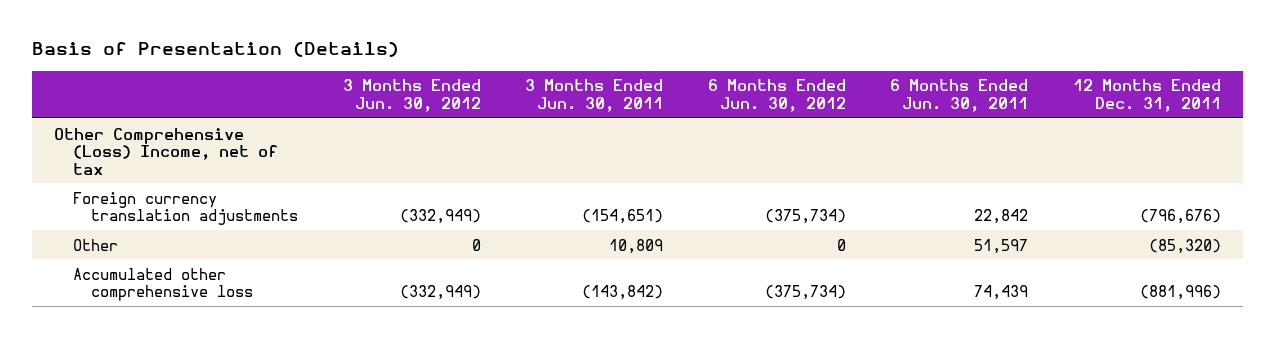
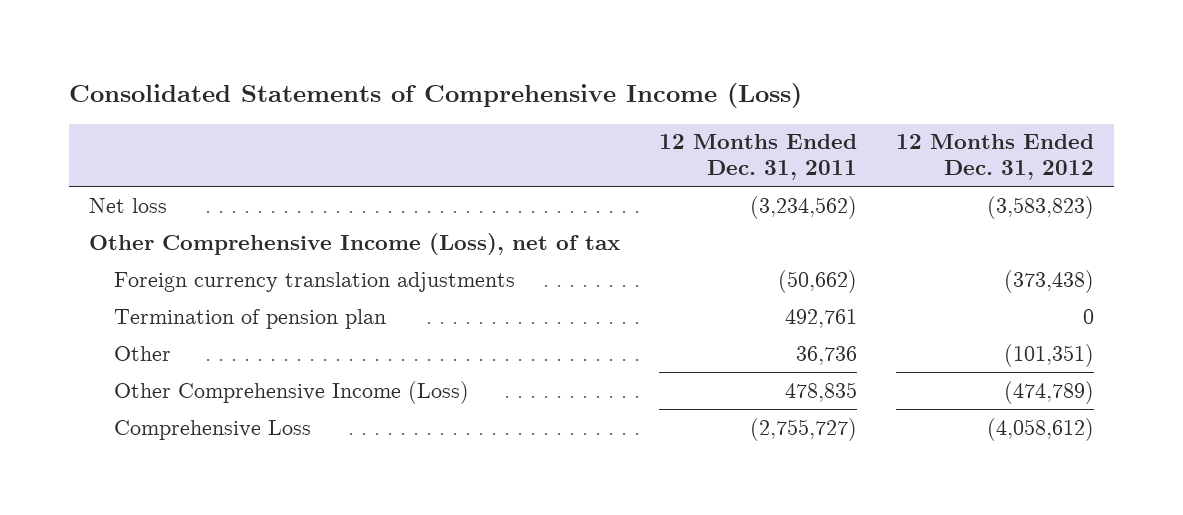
[31,41,399,58] Basis of Presentation (Details) -> [69,83,803,109] Consolidated Statements of Comprehensive Income (Loss)
[342,79,481,112] 3 Months Ended Jun. 30, 2012 -> none
[525,79,664,112] 3 Months Ended Jun. 30, 2011 -> none
[707,79,846,112] 6 Months Ended Jun. 30, 2012 -> none
[890,79,1029,112] 6 Months Ended Jun. 30, 2011 -> none
none -> [896,134,1095,181] 12 Months Ended Dec. 31, 2012
none -> [88,197,167,213] Net loss
[54,127,278,175] Other Comprehensive (Loss) Income, net of tax -> [88,232,620,255] Other Comprehensive Income (Loss), net of tax
[1139,209,1221,225] (796,676) -> [778,269,858,293] (50,662)
none -> [114,308,387,329] Termination of pension plan
[1148,238,1221,254] (85,320) -> [796,345,858,365] 36,736
[72,267,254,302] Accumulated other comprehensive loss -> [114,380,470,404] Other Comprehensive Income (Loss)
[1139,285,1221,301] (881,996) -> [785,381,858,402] 478,835
none -> [114,419,312,440] Comprehensive Loss

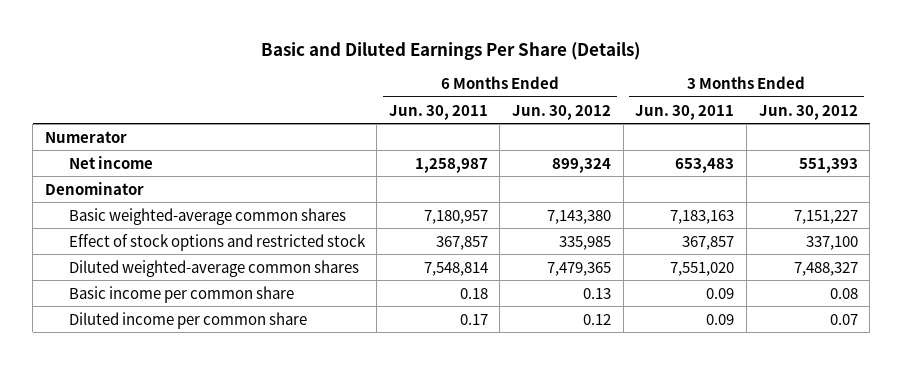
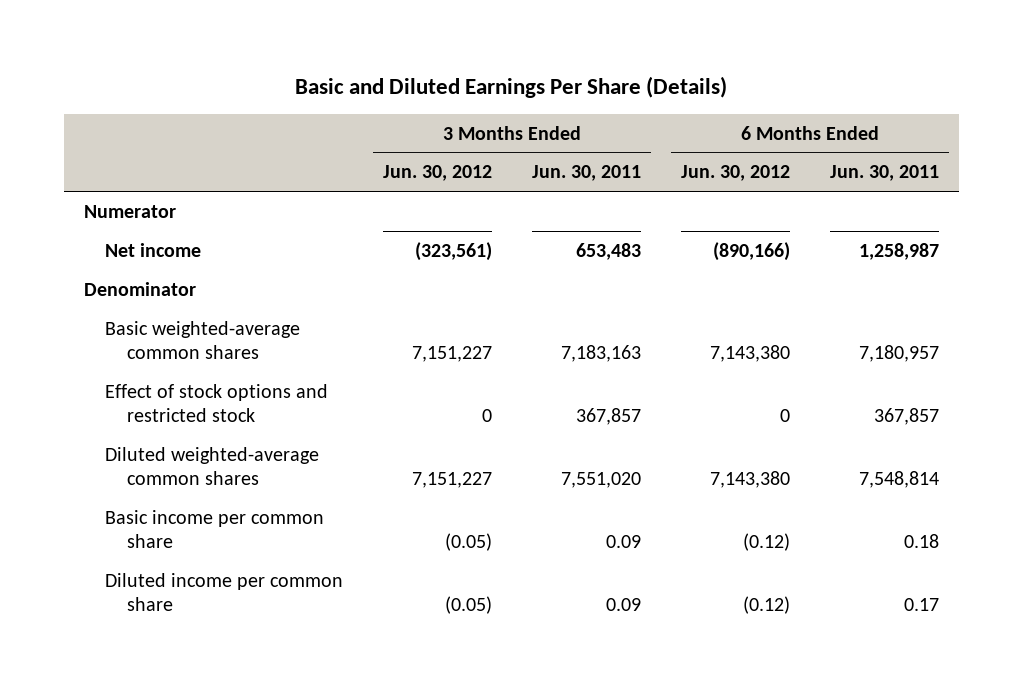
[552,157,612,173] 899,324 -> [713,241,791,261] (890,166)
[798,157,858,173] 551,393 -> [415,241,493,261] (323,561)
[559,235,612,250] 335,985 -> [780,408,791,422] 0
[805,235,858,250] 337,100 -> [482,408,493,422] 0
[547,261,612,276] 7,479,365 -> [710,470,791,488] 7,143,380
[793,261,858,276] 7,488,327 -> [412,471,493,488] 7,151,227
[583,287,612,299] 0.13 -> [743,532,791,551] (0.12)
[829,287,858,299] 0.08 -> [445,532,493,551] (0.05)
[583,313,612,325] 0.12 -> [743,595,791,614] (0.12)
[829,313,858,325] 0.07 -> [445,595,493,614] (0.05)

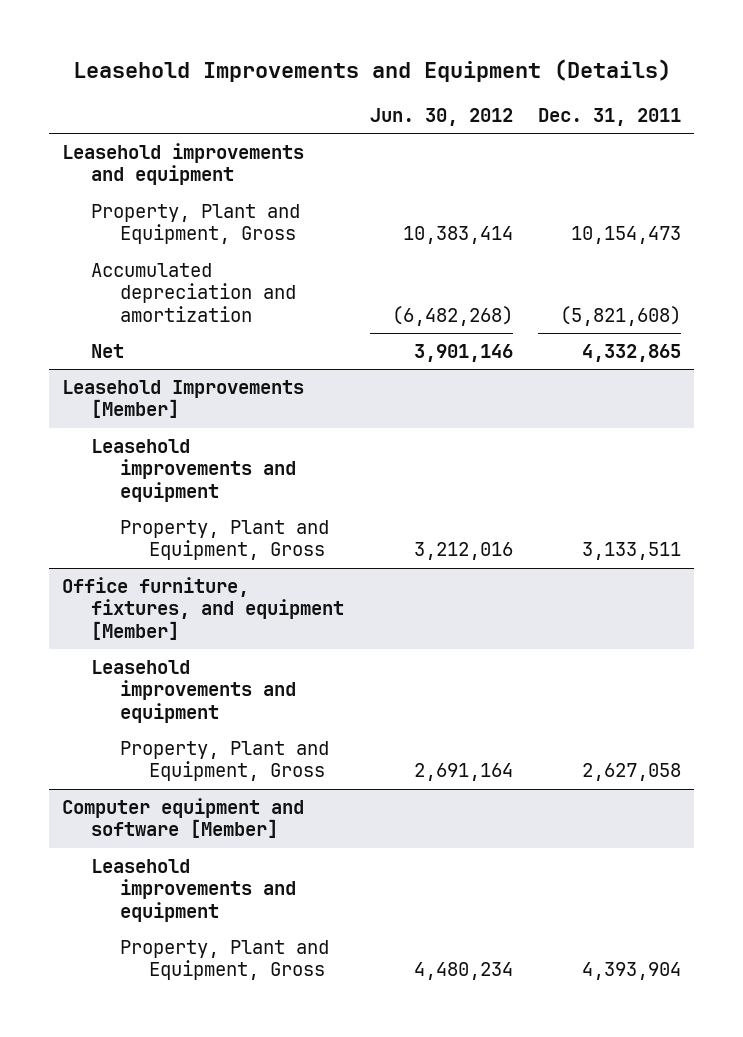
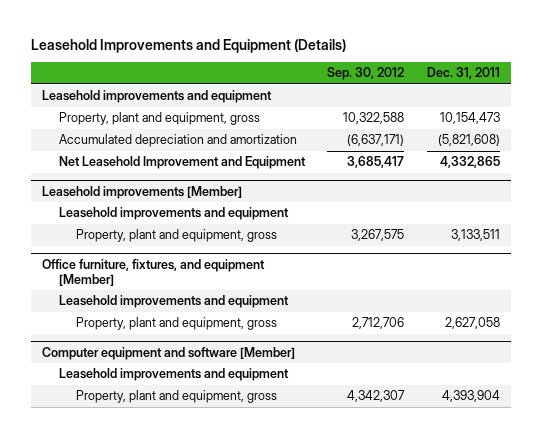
[369,107,513,126] Jun. 30, 2012 -> none
none -> [327,67,405,81] Sep. 30, 2012
[90,203,300,245] Property, Plant and Equipment, Gross -> [58,112,260,126] Property, plant and equipment, gross
[90,343,124,358] Net -> [58,156,306,170] Net Leasehold Improvement and Equipment
[61,379,304,419] Leasehold Improvements [Member] -> [41,185,242,199] Leasehold improvements [Member]
[119,519,329,561] Property, Plant and Equipment, Gross -> [75,229,277,243] Property, plant and equipment, gross
[119,740,329,782] Property, Plant and Equipment, Gross -> [75,317,277,331] Property, plant and equipment, gross
[119,939,329,981] Property, Plant and Equipment, Gross -> [75,390,277,404] Property, plant and equipment, gross

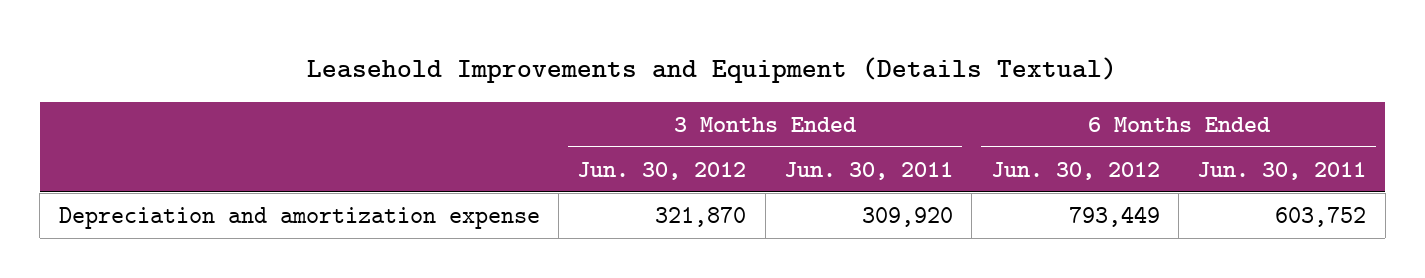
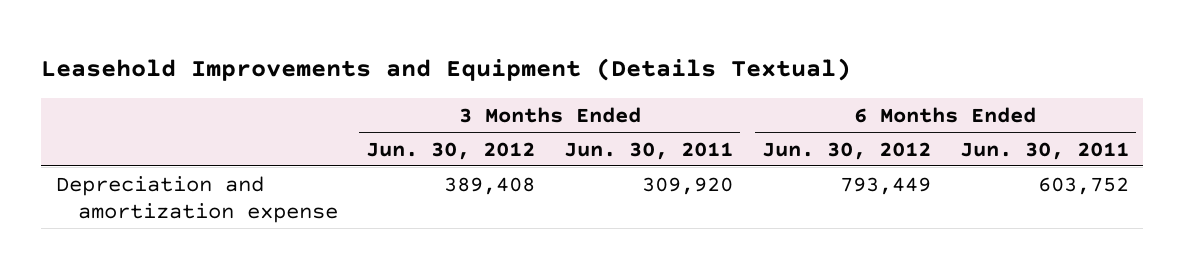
[655,206,747,227] 321,870 -> [444,176,536,195] 389,408

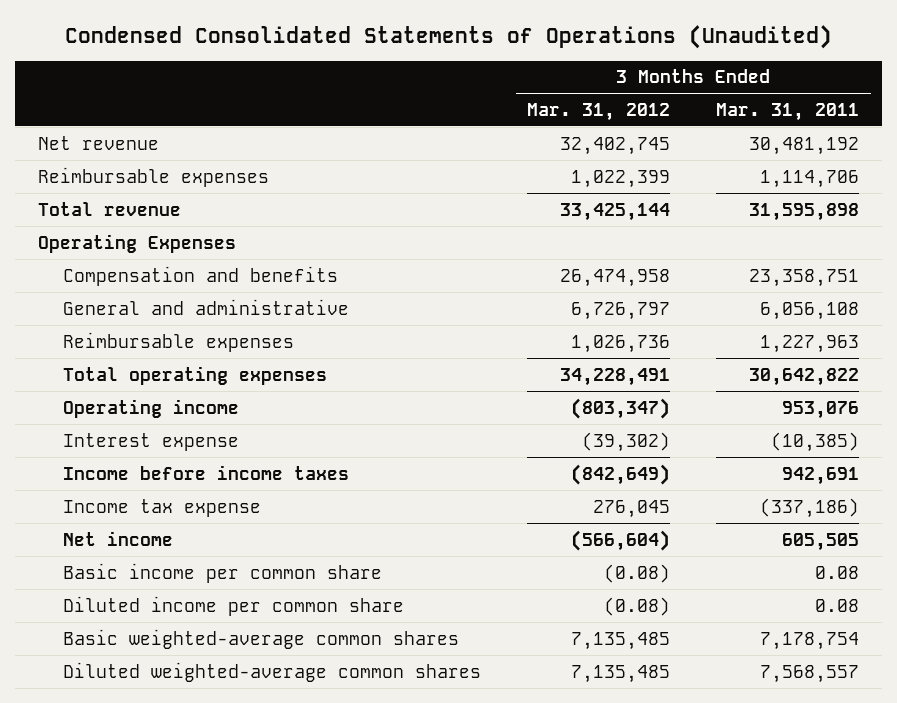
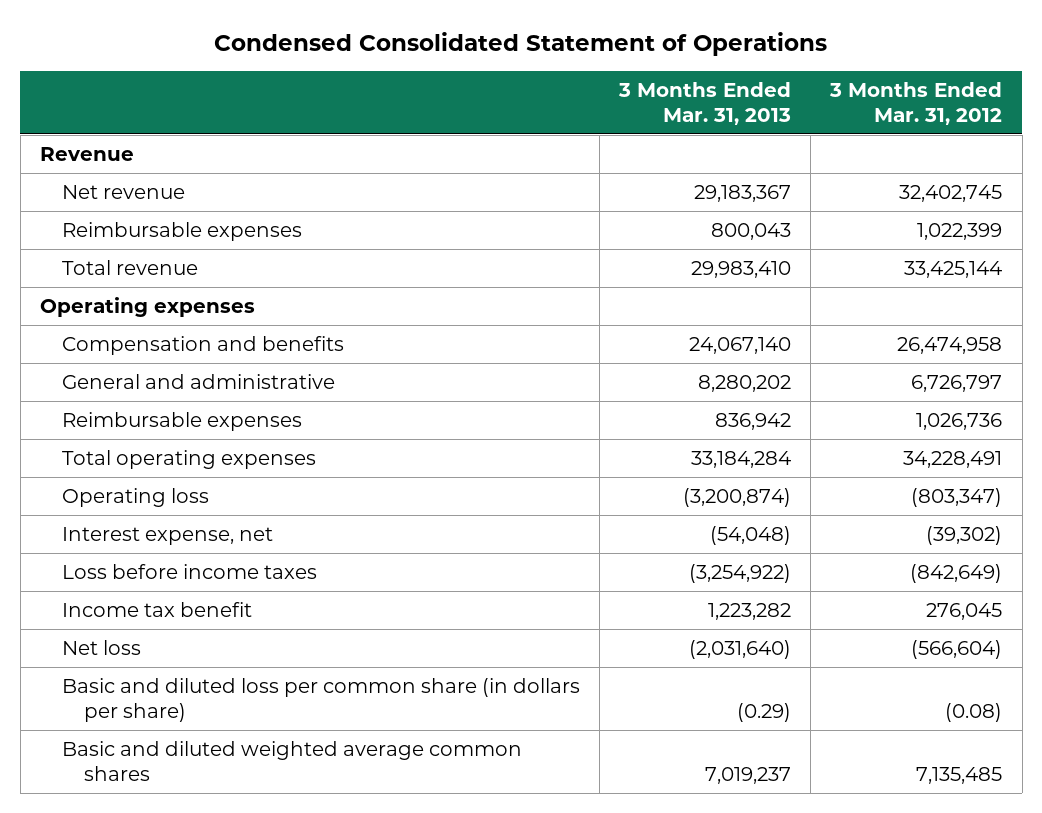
[64,24,832,49] Condensed Consolidated Statements of Operations (Unaudited) -> [214,32,828,57] Condensed Consolidated Statement of Operations
[716,102,860,121] Mar. 31, 2011 -> none
none -> [618,81,792,125] 3 Months Ended Mar. 31, 2013
none -> [39,146,134,161] Revenue
[38,233,237,253] Operating Expenses -> [39,296,255,317] Operating expenses
[63,595,405,616] Diluted income per common share -> none
[63,661,482,682] Diluted weighted-average common shares -> none
[63,398,240,418] Operating income -> [61,487,209,507] Operating loss
[63,432,240,451] Interest expense -> [61,526,273,545] Interest expense, net
[63,464,350,480] Income before income taxes -> [61,563,317,579] Loss before income taxes
[63,498,262,517] Income tax expense -> [61,601,252,617] Income tax benefit
[63,530,174,546] Net income -> [61,639,141,655] Net loss
[63,562,383,583] Basic income per common share -> [61,677,580,723] Basic and diluted loss per common share (in dollars per share)
[63,628,460,649] Basic weighted-average common shares -> [61,740,522,782] Basic and diluted weighted average common shares

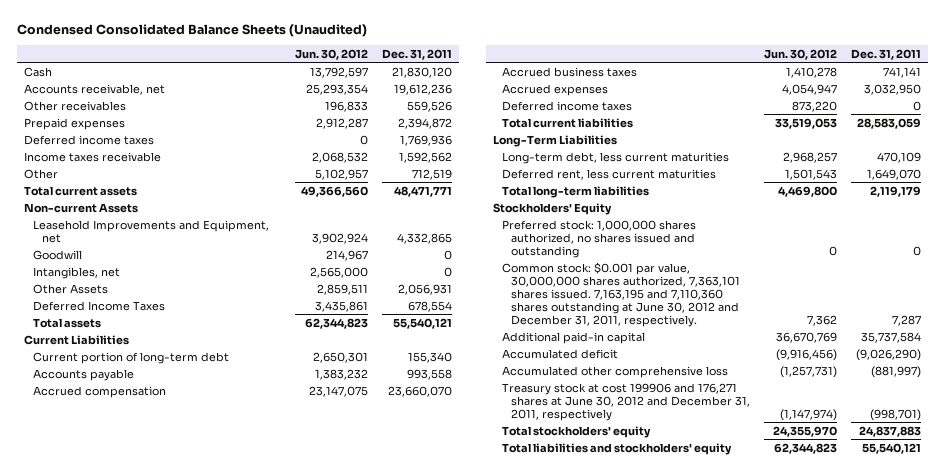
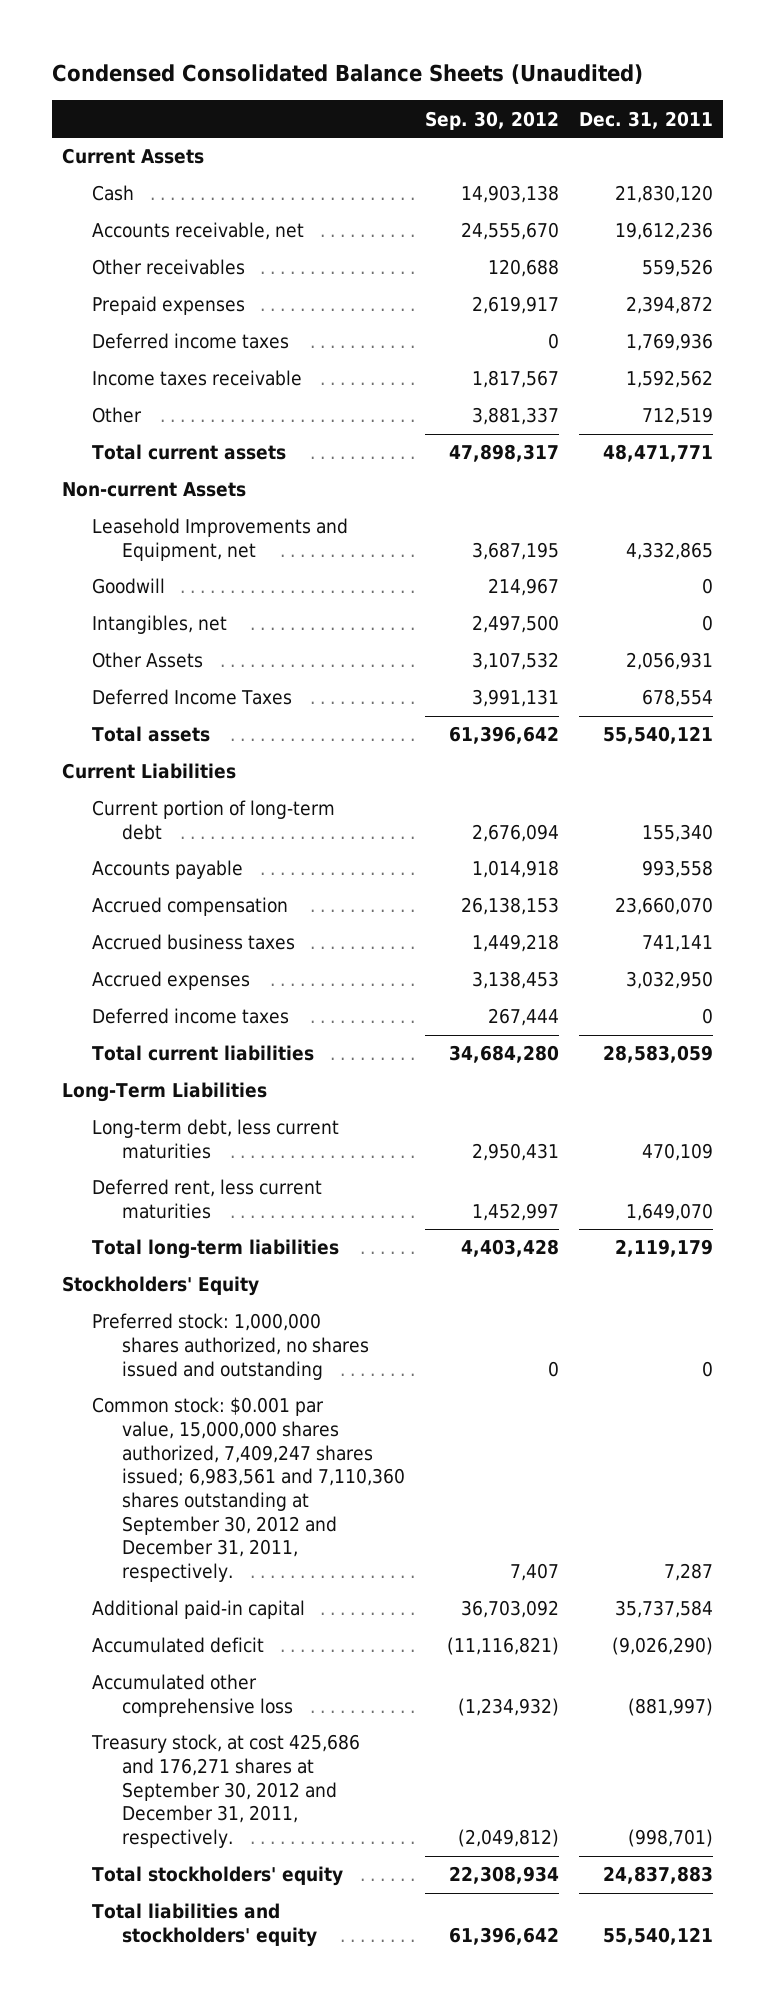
[295,48,369,60] Jun. 30, 2012 -> none
none -> [425,110,560,130] Sep. 30, 2012
none -> [62,148,205,165] Current Assets
[502,261,741,327] Common stock: $0.001 par value, 30,000,000 shares authorized, 7,363,101 shares issued. 7,163,195 and 7,110,360 shares outstanding at June 30, 2012 and December 31, 2011, respectively. -> [92,1397,406,1583] Common stock: $0.001 par value, 15,000,000 shares authorized, 7,409,247 shares issued; 6,983,561 and 7,110,360 shares outstanding at September 30, 2012 and December 31, 2011, respectively.
[502,382,751,421] Treasury stock at cost 199906 and 176,271 shares at June 30, 2012 and December 31, 2011, respectively -> [91,1734,361,1849] Treasury stock, at cost 425,686 and 176,271 shares at September 30, 2012 and December 31, 2011, respectively.

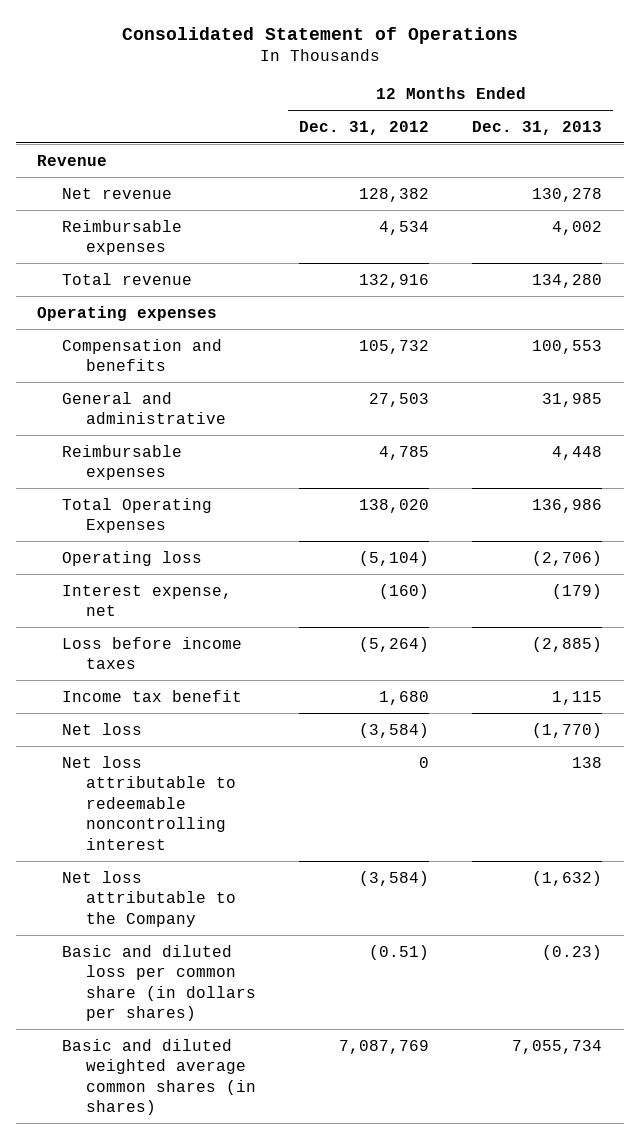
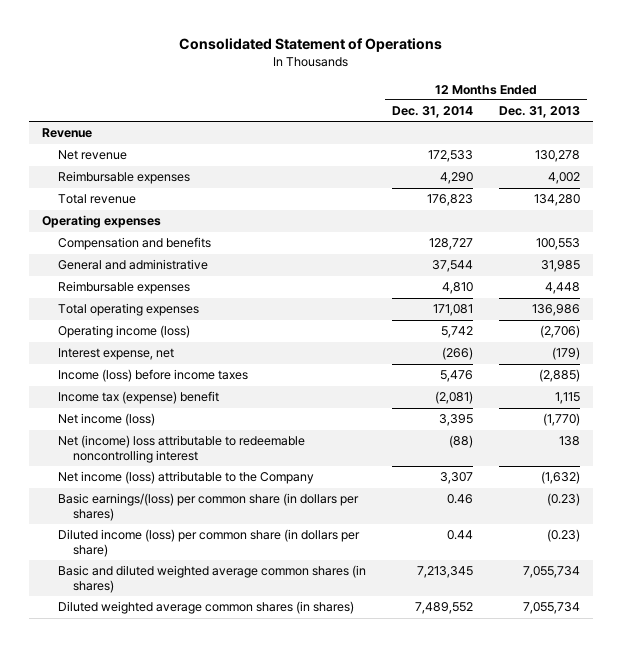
[299,120,430,135] Dec. 31, 2012 -> none
none -> [391,106,473,119] Dec. 31, 2014
[61,497,212,534] Total Operating Expenses -> [57,303,199,317] Total operating expenses
[61,550,202,566] Operating loss -> [57,325,190,339] Operating income (loss)
[61,636,242,670] Loss before income taxes -> [57,369,248,383] Income (loss) before income taxes
[61,689,242,702] Income tax benefit -> [57,391,219,405] Income tax (expense) benefit
[61,722,142,735] Net loss -> [57,413,155,427] Net income (loss)
[61,755,237,850] Net loss attributable to redeemable noncontrolling interest -> [57,435,305,463] Net (income) loss attributable to redeemable noncontrolling interest
[61,870,237,927] Net loss attributable to the Company -> [57,471,314,485] Net income (loss) attributable to the Company
[61,944,257,1022] Basic and diluted loss per common share (in dollars per shares) -> [57,493,359,521] Basic earnings/(loss) per common share (in dollars per shares)
none -> [57,529,360,557] Diluted income (loss) per common share (in dollars per share)
none -> [57,601,354,615] Diluted weighted average common shares (in shares)

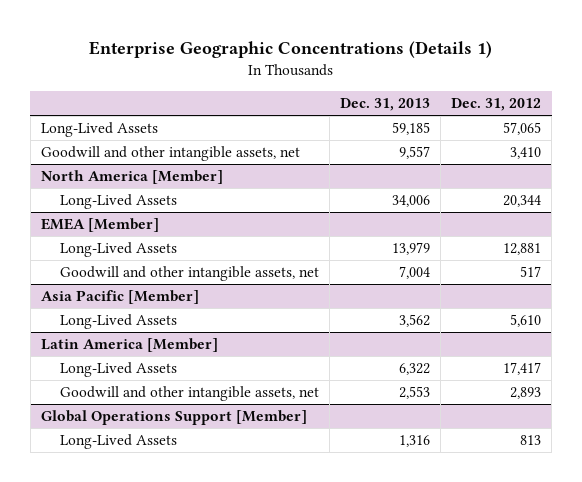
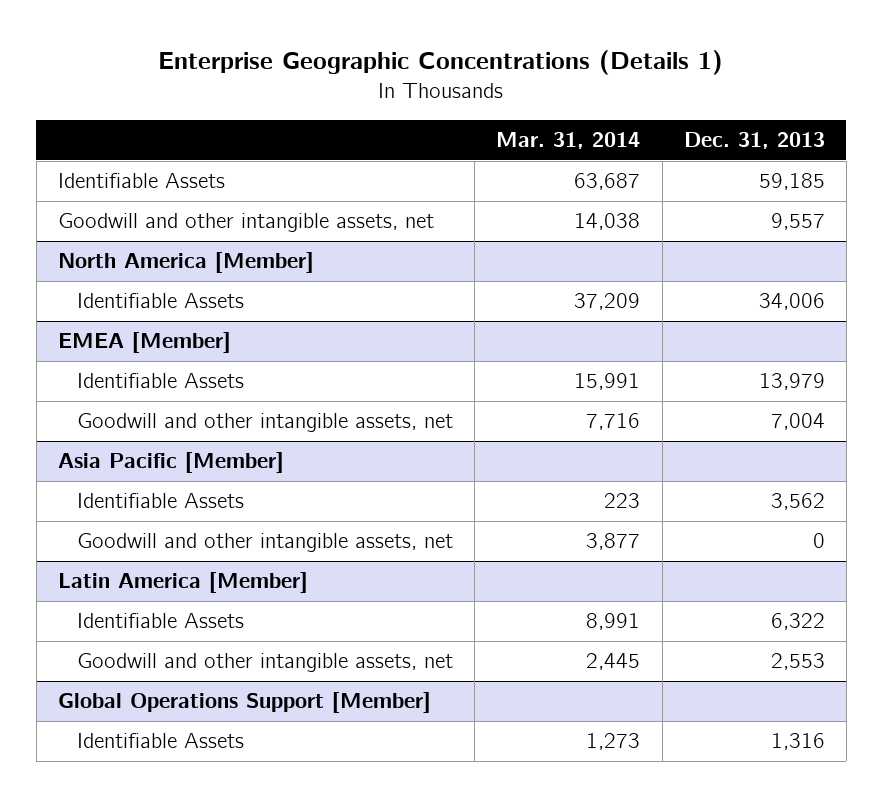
[451,97,542,111] Dec. 31, 2012 -> none
none -> [496,132,641,150] Mar. 31, 2014
[40,122,158,138] Long-Lived Assets -> [57,173,225,189] Identifiable Assets
[59,194,177,210] Long-Lived Assets -> [77,293,245,309] Identifiable Assets
[59,242,177,258] Long-Lived Assets -> [77,373,245,389] Identifiable Assets
[59,314,177,330] Long-Lived Assets -> [77,493,245,509] Identifiable Assets
none -> [77,533,454,553] Goodwill and other intangible assets, net
[59,362,177,378] Long-Lived Assets -> [77,613,245,629] Identifiable Assets
[59,434,177,450] Long-Lived Assets -> [77,733,245,749] Identifiable Assets

